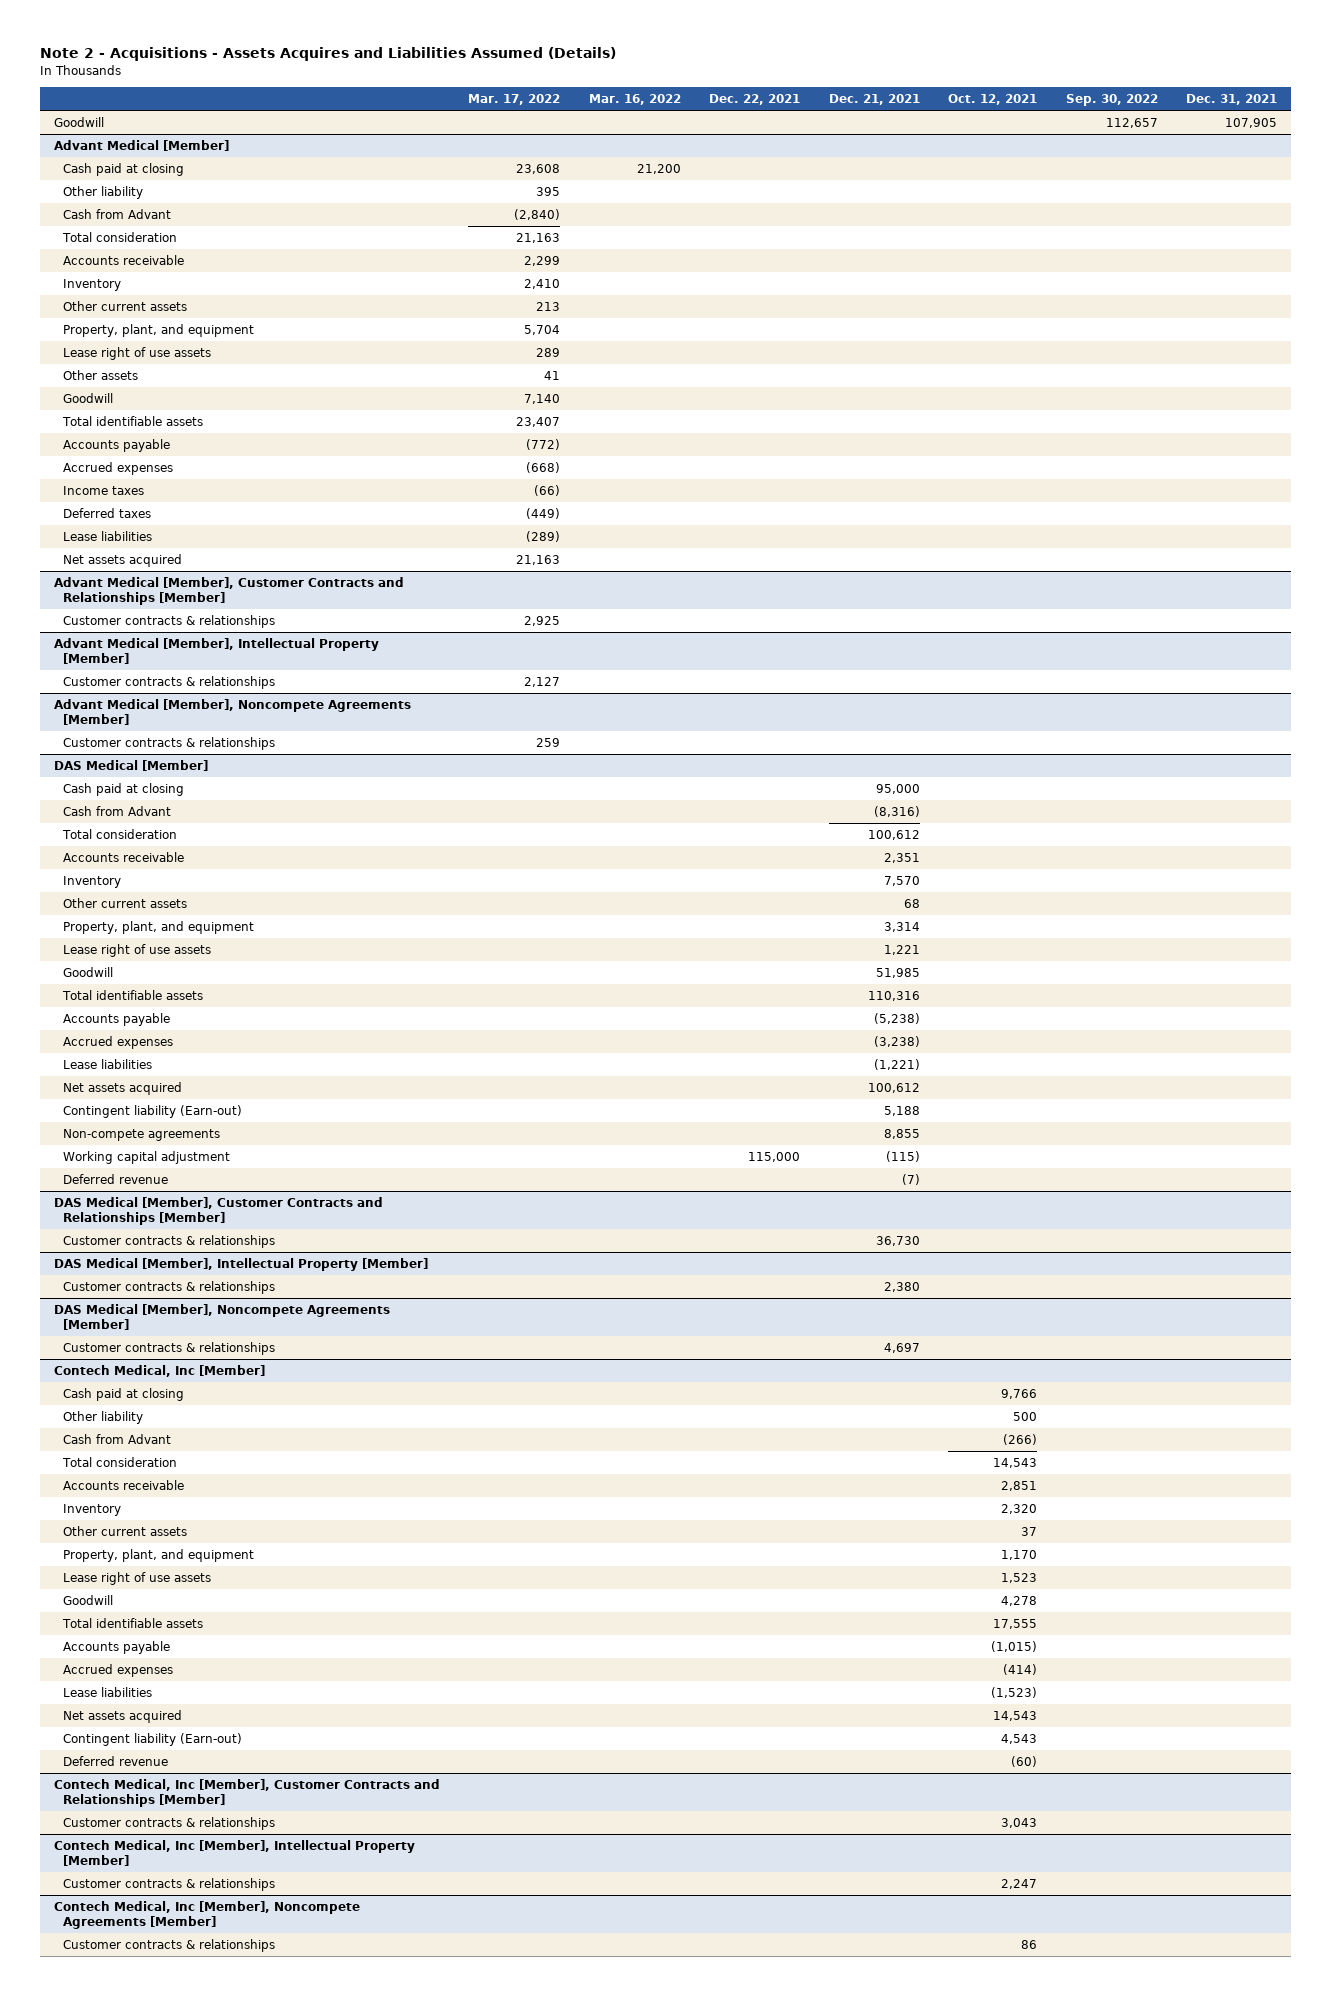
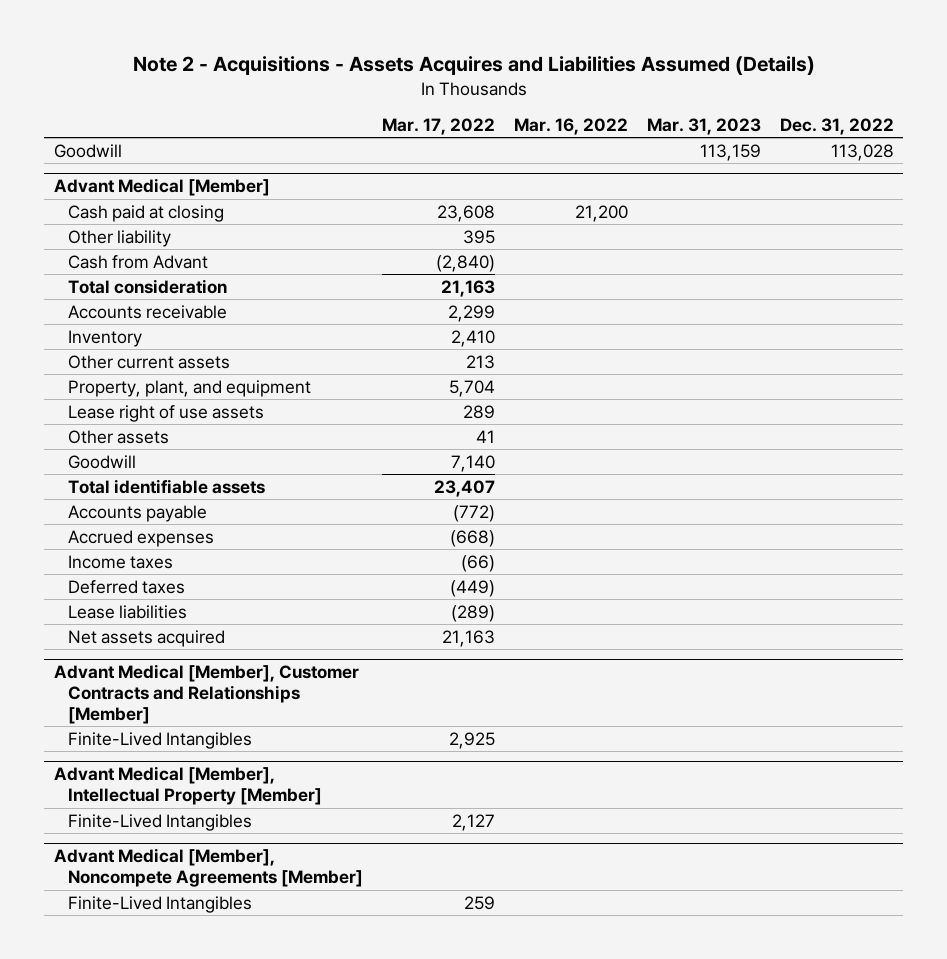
[709,94,801,106] Dec. 22, 2021 -> none
[828,94,920,106] Dec. 21, 2021 -> none
[948,94,1038,106] Oct. 12, 2021 -> none
[1065,94,1158,107] Sep. 30, 2022 -> none
[1186,94,1278,106] Dec. 31, 2021 -> none
none -> [646,117,761,135] Mar. 31, 2023
none -> [779,117,894,135] Dec. 31, 2022
[63,615,276,629] Customer contracts & relationships -> [67,731,252,749] Finite-Lived Intangibles
[63,676,276,690] Customer contracts & relationships -> [67,813,252,831] Finite-Lived Intangibles
[53,760,208,772] DAS Medical [Member] -> none
[63,783,185,797] Cash paid at closing -> none
[63,806,172,817] Cash from Advant -> none
[62,829,178,840] Total consideration -> none
[63,852,185,863] Accounts receivable -> none
[63,876,122,889] Inventory -> none
[63,898,188,909] Other current assets -> none
[63,921,255,935] Property, plant, and equipment -> none
[63,944,212,958] Lease right of use assets -> none
[63,967,114,978] Goodwill -> none
[62,990,204,1001] Total identifiable assets -> none
[63,1013,171,1027] Accounts payable -> none
[63,1036,174,1050] Accrued expenses -> none
[63,1059,153,1070] Lease liabilities -> none
[63,1082,183,1096] Net assets acquired -> none
[63,1105,243,1119] Contingent liability (Earn-out) -> none
[63,1129,221,1142] Non-compete agreements -> none
[63,1151,231,1165] Working capital adjustment -> none
[63,1174,169,1185] Deferred revenue -> none
[53,1197,383,1225] DAS Medical [Member], Customer Contracts and Relationships [Member] -> none
[63,1235,276,1249] Customer contracts & relationships -> none
[53,1258,428,1272] DAS Medical [Member], Intellectual Property [Member] -> none
[63,1281,276,1295] Customer contracts & relationships -> none
[53,1304,390,1330] DAS Medical [Member], Noncompete Agreements [Member] -> none
[63,1342,276,1356] Customer contracts & relationships -> none
[53,1365,265,1378] Contech Medical, Inc [Member] -> none
[63,1388,185,1402] Cash paid at closing -> none
[63,1411,144,1425] Other liability -> none
[63,1434,172,1445] Cash from Advant -> none
[62,1457,178,1468] Total consideration -> none
[63,1480,185,1491] Accounts receivable -> none
[63,1504,122,1517] Inventory -> none
[63,1526,188,1537] Other current assets -> none
[63,1549,255,1563] Property, plant, and equipment -> none
[63,1572,212,1586] Lease right of use assets -> none
[63,1595,114,1606] Goodwill -> none
[62,1618,204,1629] Total identifiable assets -> none
[63,1641,171,1655] Accounts payable -> none
[63,1664,174,1678] Accrued expenses -> none
[63,1687,153,1698] Lease liabilities -> none
[63,1710,183,1724] Net assets acquired -> none
[63,1733,243,1747] Contingent liability (Earn-out) -> none
[63,1756,169,1767] Deferred revenue -> none
[53,1779,440,1807] Contech Medical, Inc [Member], Customer Contracts and Relationships [Member] -> none
[63,1817,276,1831] Customer contracts & relationships -> none
[53,1840,415,1866] Contech Medical, Inc [Member], Intellectual Property [Member] -> none
[63,1878,276,1892] Customer contracts & relationships -> none
[53,1901,360,1929] Contech Medical, Inc [Member], Noncompete Agreements [Member] -> none
[63,1939,276,1953] Customer contracts & relationships -> none
[63,737,276,751] Customer contracts & relationships -> [67,895,252,913] Finite-Lived Intangibles

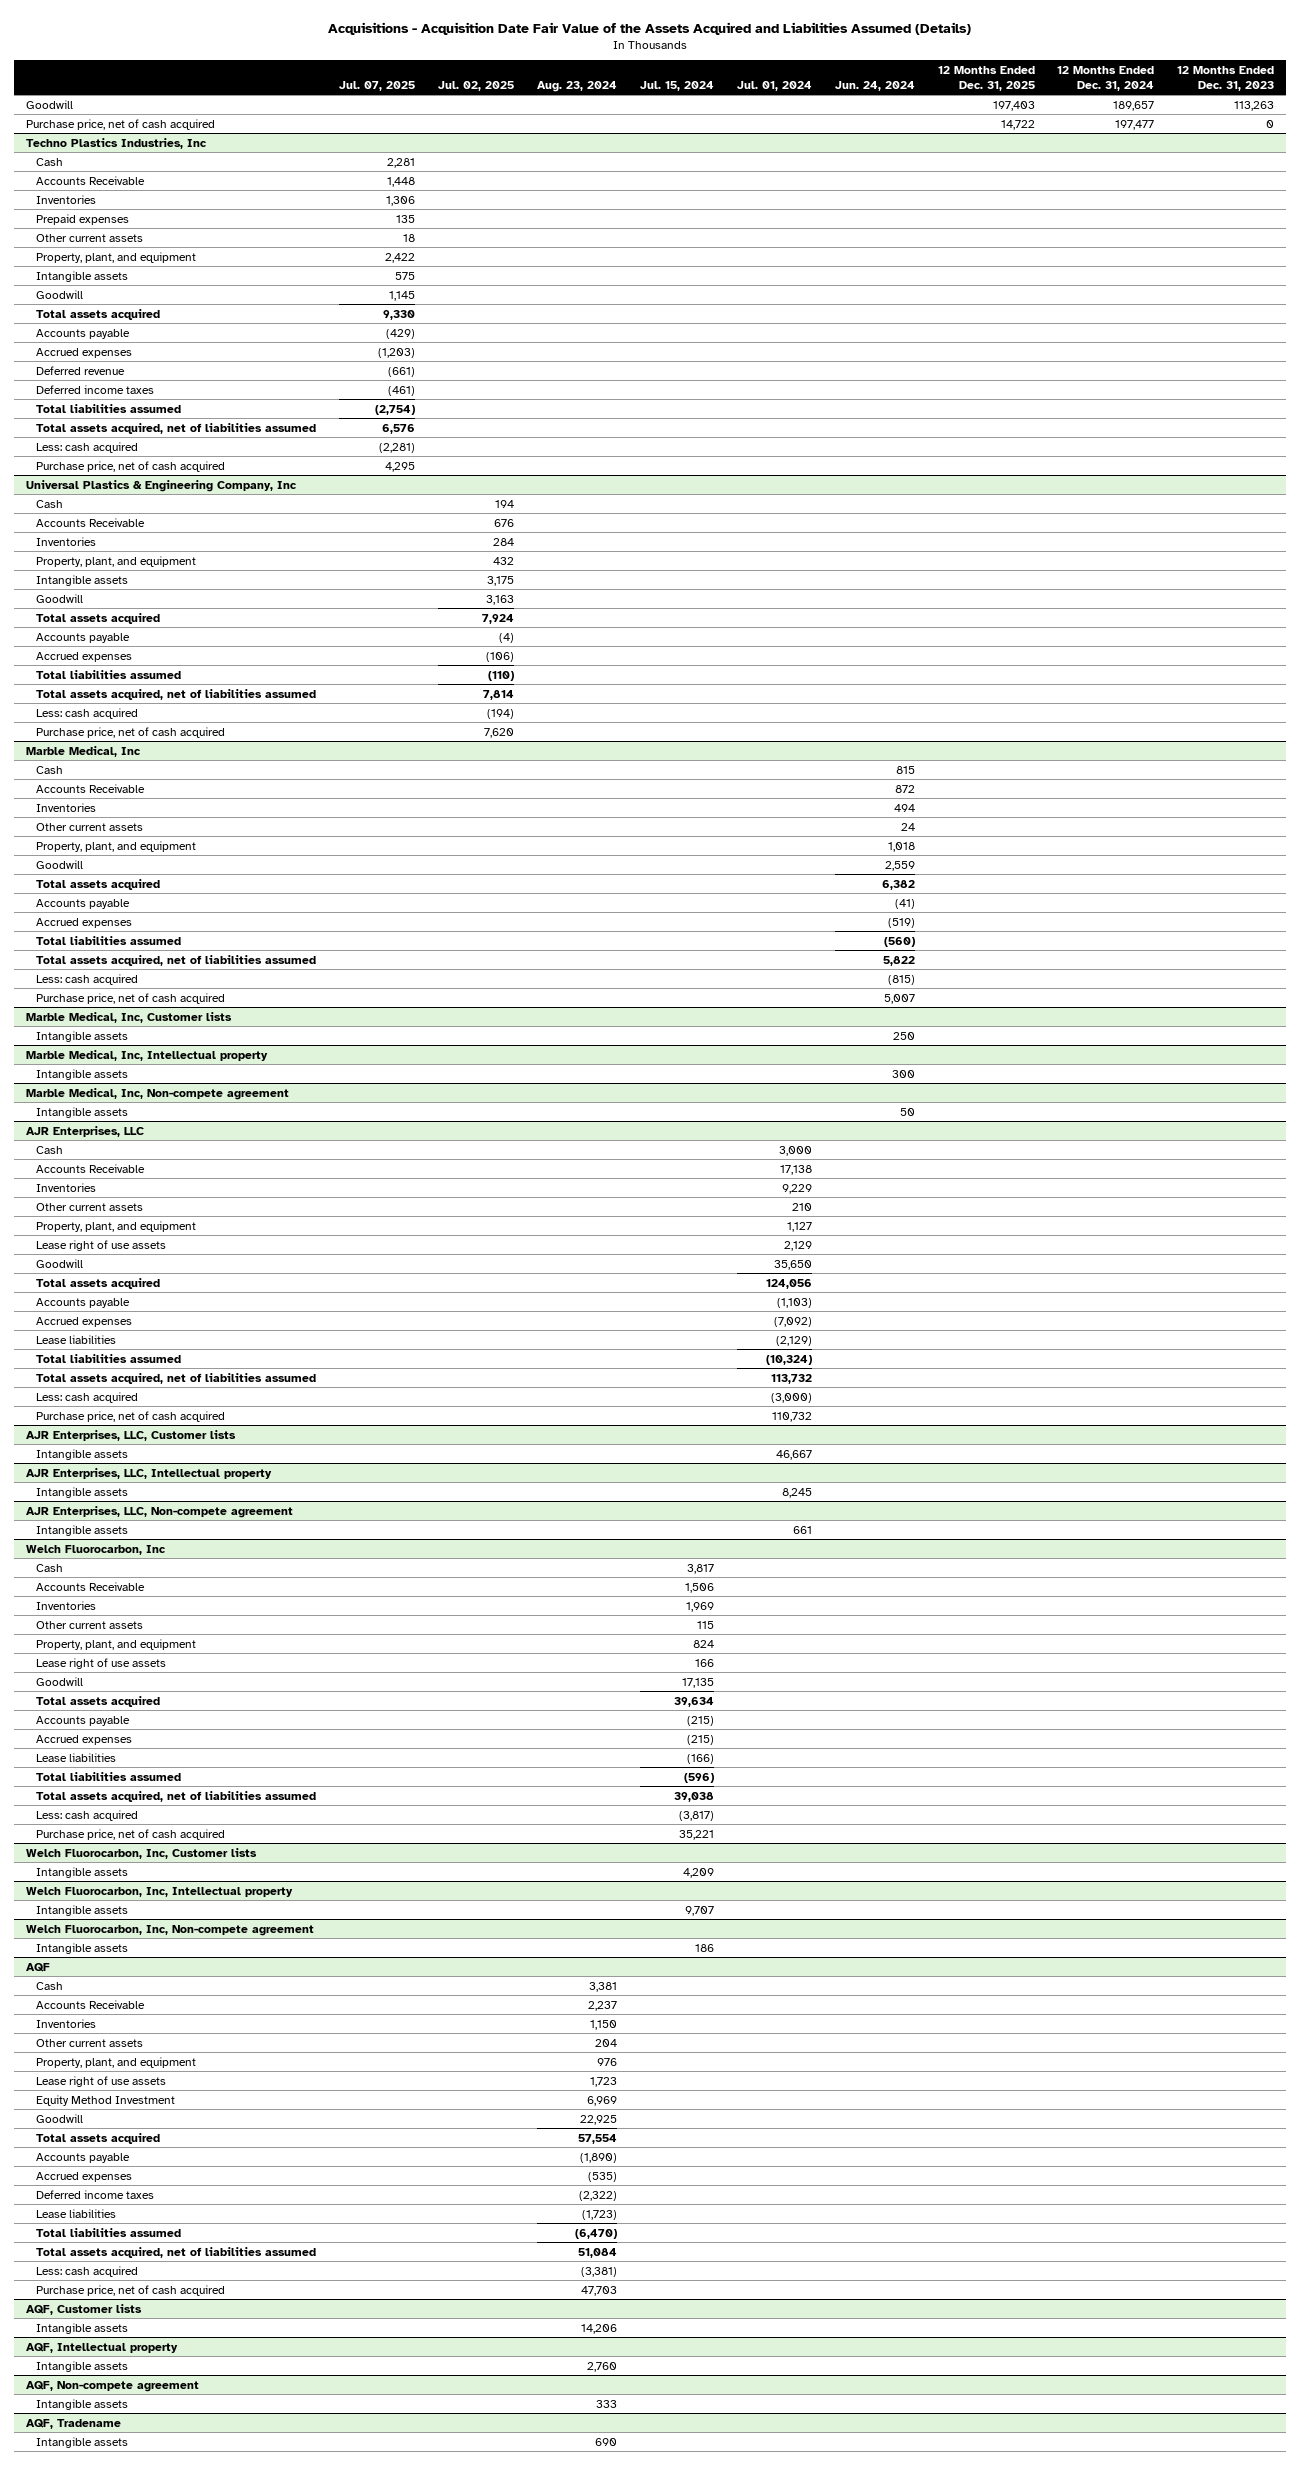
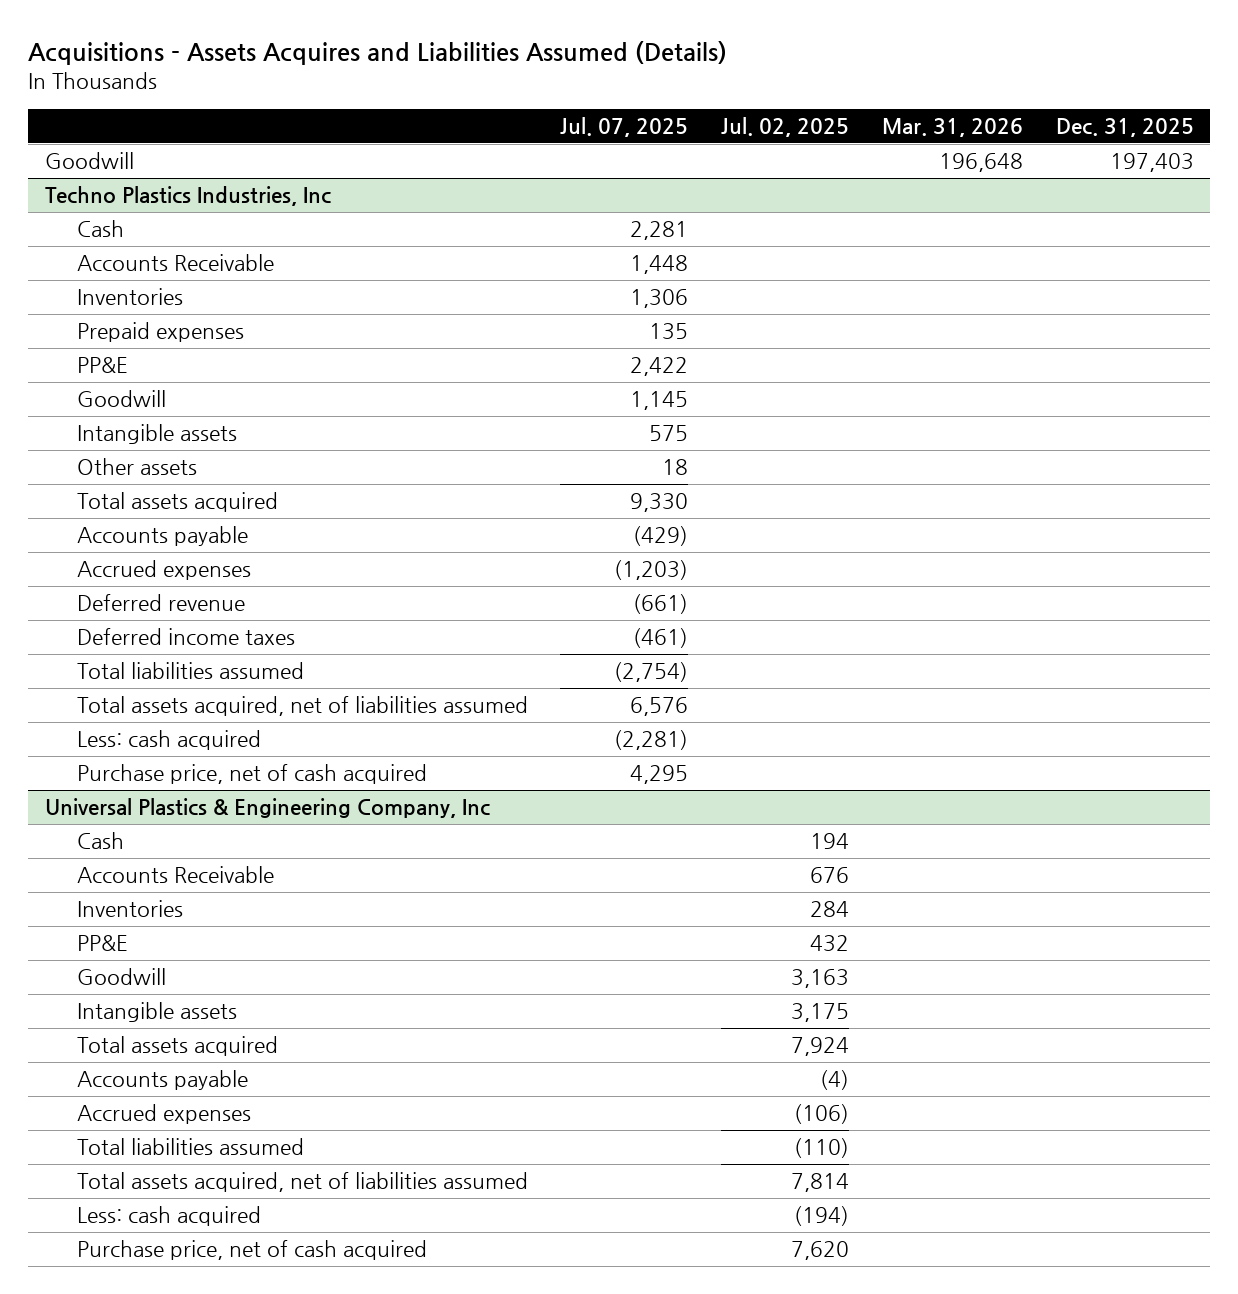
[327,21,971,35] Acquisitions - Acquisition Date Fair Value of the Assets Acquired and Liabilities Assumed (Details) -> [28,41,728,66] Acquisitions - Assets Acquires and Liabilities Assumed (Details)
[536,81,617,93] Aug. 23, 2024 -> none
[639,81,714,92] Jul. 15, 2024 -> none
[736,81,812,92] Jul. 01, 2024 -> none
[834,81,915,92] Jun. 24, 2024 -> none
[937,65,1035,92] 12 Months Ended Dec. 31, 2025 -> none
[1057,65,1155,92] 12 Months Ended Dec. 31, 2024 -> none
[1177,65,1275,92] 12 Months Ended Dec. 31, 2023 -> none
none -> [881,117,1023,137] Mar. 31, 2026
none -> [1055,117,1194,137] Dec. 31, 2025
[25,118,215,130] Purchase price, net of cash acquired -> none
[36,233,144,242] Other current assets -> none
[36,251,197,263] Property, plant, and equipment -> [76,357,128,374] PP&E
[36,270,129,282] Intangible assets -> [76,424,237,445] Intangible assets
none -> [76,458,197,476] Other assets
[36,555,197,567] Property, plant, and equipment -> [76,935,128,952] PP&E
[36,574,129,586] Intangible assets -> [76,1002,237,1023] Intangible assets
[25,745,141,757] Marble Medical, Inc -> none
[36,765,64,774] Cash -> none
[36,783,146,793] Accounts Receivable -> none
[36,802,97,812] Inventories -> none
[36,822,144,831] Other current assets -> none
[36,840,197,852] Property, plant, and equipment -> none
[36,859,84,869] Goodwill -> none
[36,878,161,890] Total assets acquired -> none
[36,898,131,909] Accounts payable -> none
[36,917,133,928] Accrued expenses -> none
[36,935,182,945] Total liabilities assumed -> none
[36,954,317,966] Total assets acquired, net of liabilities assumed -> none
[36,973,139,985] Less: cash acquired -> none
[36,992,226,1004] Purchase price, net of cash acquired -> none
[25,1011,232,1023] Marble Medical, Inc, Customer lists -> none
[36,1030,129,1042] Intangible assets -> none
[25,1049,268,1061] Marble Medical, Inc, Intellectual property -> none
[36,1068,129,1080] Intangible assets -> none
[25,1087,289,1100] Marble Medical, Inc, Non-compete agreement -> none
[36,1106,129,1118] Intangible assets -> none
[25,1125,144,1137] AJR Enterprises, LLC -> none
[36,1145,64,1154] Cash -> none
[36,1163,146,1173] Accounts Receivable -> none
[36,1182,97,1192] Inventories -> none
[36,1202,144,1211] Other current assets -> none
[36,1220,197,1232] Property, plant, and equipment -> none
[36,1239,167,1251] Lease right of use assets -> none
[36,1258,84,1268] Goodwill -> none
[36,1277,161,1289] Total assets acquired -> none
[36,1297,131,1308] Accounts payable -> none
[36,1316,133,1327] Accrued expenses -> none
[36,1334,117,1344] Lease liabilities -> none
[36,1353,182,1363] Total liabilities assumed -> none
[36,1372,317,1384] Total assets acquired, net of liabilities assumed -> none
[36,1391,139,1403] Less: cash acquired -> none
[36,1410,226,1422] Purchase price, net of cash acquired -> none
[25,1429,236,1441] AJR Enterprises, LLC, Customer lists -> none
[36,1448,129,1460] Intangible assets -> none
[25,1467,272,1479] AJR Enterprises, LLC, Intellectual property -> none
[36,1486,129,1498] Intangible assets -> none
[25,1505,293,1518] AJR Enterprises, LLC, Non-compete agreement -> none
[36,1524,129,1536] Intangible assets -> none
[25,1544,166,1555] Welch Fluorocarbon, Inc -> none
[36,1563,64,1572] Cash -> none
[36,1581,146,1591] Accounts Receivable -> none
[36,1600,97,1610] Inventories -> none
[36,1620,144,1629] Other current assets -> none
[36,1638,197,1650] Property, plant, and equipment -> none
[36,1657,167,1669] Lease right of use assets -> none
[36,1676,84,1686] Goodwill -> none
[36,1695,161,1707] Total assets acquired -> none
[36,1715,131,1726] Accounts payable -> none
[36,1734,133,1745] Accrued expenses -> none
[36,1752,117,1762] Lease liabilities -> none
[36,1771,182,1781] Total liabilities assumed -> none
[36,1790,317,1802] Total assets acquired, net of liabilities assumed -> none
[36,1809,139,1821] Less: cash acquired -> none
[36,1828,226,1840] Purchase price, net of cash acquired -> none
[25,1847,257,1859] Welch Fluorocarbon, Inc, Customer lists -> none
[36,1866,129,1878] Intangible assets -> none
[25,1886,293,1897] Welch Fluorocarbon, Inc, Intellectual property -> none
[36,1904,129,1916] Intangible assets -> none
[25,1924,314,1936] Welch Fluorocarbon, Inc, Non-compete agreement -> none
[36,1942,129,1954] Intangible assets -> none
[25,1962,50,1972] AQF -> none
[36,1981,64,1990] Cash -> none
[36,1999,146,2009] Accounts Receivable -> none
[36,2018,97,2028] Inventories -> none
[36,2038,144,2047] Other current assets -> none
[36,2056,197,2068] Property, plant, and equipment -> none
[36,2075,167,2087] Lease right of use assets -> none
[36,2094,176,2106] Equity Method Investment -> none
[36,2113,84,2123] Goodwill -> none
[36,2132,161,2144] Total assets acquired -> none
[36,2152,131,2163] Accounts payable -> none
[36,2171,133,2182] Accrued expenses -> none
[36,2189,155,2199] Deferred income taxes -> none
[36,2208,117,2218] Lease liabilities -> none
[36,2227,182,2237] Total liabilities assumed -> none
[36,2246,317,2258] Total assets acquired, net of liabilities assumed -> none
[36,2265,139,2277] Less: cash acquired -> none
[36,2284,226,2296] Purchase price, net of cash acquired -> none
[25,2303,142,2315] AQF, Customer lists -> none
[36,2322,129,2334] Intangible assets -> none
[25,2342,178,2353] AQF, Intellectual property -> none
[36,2360,129,2372] Intangible assets -> none
[25,2380,199,2392] AQF, Non-compete agreement -> none
[36,2398,129,2410] Intangible assets -> none
[25,2418,121,2429] AQF, Tradename -> none
[36,2436,129,2448] Intangible assets -> none

